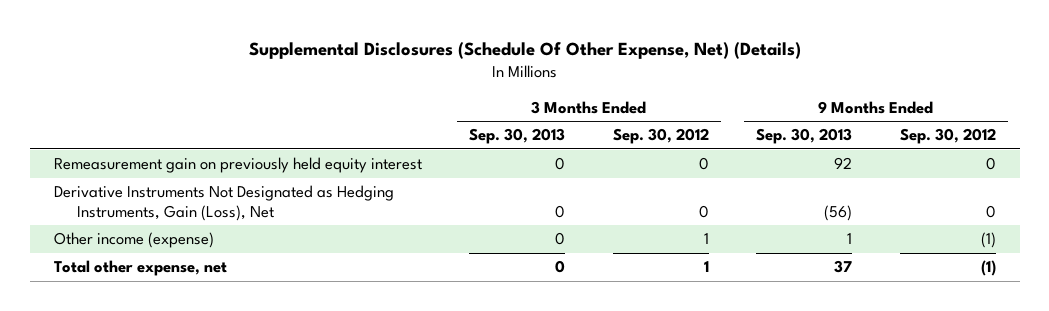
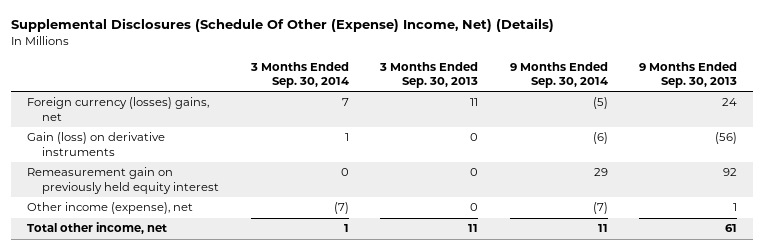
[248,42,801,60] Supplemental Disclosures (Schedule Of Other Expense, Net) (Details) -> [11,18,555,33] Supplemental Disclosures (Schedule Of Other (Expense) Income, Net) (Details)
[612,128,709,145] Sep. 30, 2012 -> none
[899,128,996,145] Sep. 30, 2012 -> none
none -> [249,61,349,89] 3 Months Ended Sep. 30, 2014
none -> [509,61,608,89] 9 Months Ended Sep. 30, 2014
none -> [27,97,210,121] Foreign currency (losses) gains, net
none -> [27,132,166,156] Gain (loss) on derivative instruments
[53,185,394,221] Derivative Instruments Not Designated as Hedging Instruments, Gain (Loss), Net -> none
[53,232,214,249] Other income (expense) -> [27,202,194,215] Other income (expense), net
[53,260,227,277] Total other expense, net -> [27,222,168,235] Total other income, net
[555,260,566,274] 0 -> [468,224,479,233] 11
[834,260,853,274] 37 -> [724,224,737,233] 61

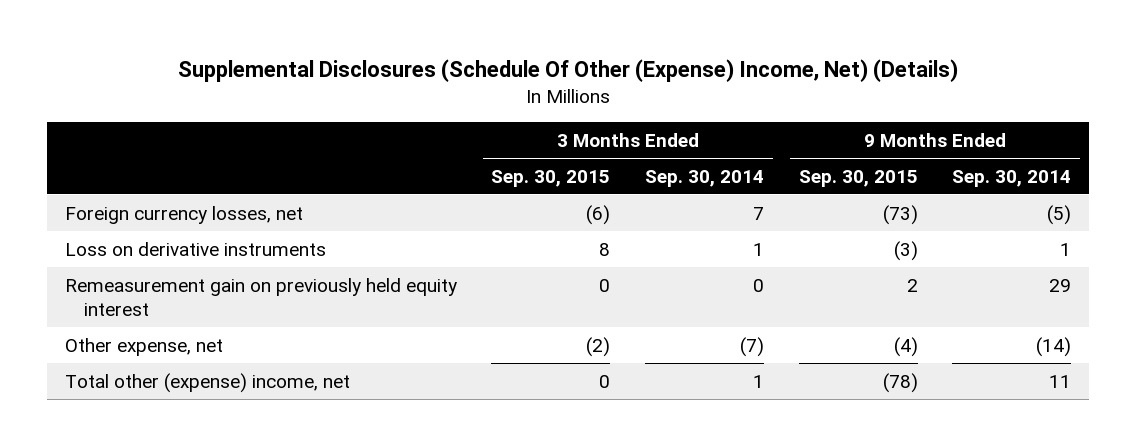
[379,61,479,89] 3 Months Ended Sep. 30, 2013 -> none
[638,61,737,89] 9 Months Ended Sep. 30, 2013 -> none
none -> [491,169,611,187] Sep. 30, 2015
none -> [798,169,918,187] Sep. 30, 2015
[27,97,210,121] Foreign currency (losses) gains, net -> [64,205,303,224] Foreign currency losses, net
[27,132,166,156] Gain (loss) on derivative instruments -> [64,241,326,256] Loss on derivative instruments
[592,132,608,145] (6) -> [1060,242,1072,256] 1
[27,202,194,215] Other income (expense), net -> [64,337,223,356] Other expense, net
[592,202,608,215] (7) -> [1036,336,1072,357] (14)
[27,222,168,235] Total other income, net -> [64,372,350,393] Total other (expense) income, net

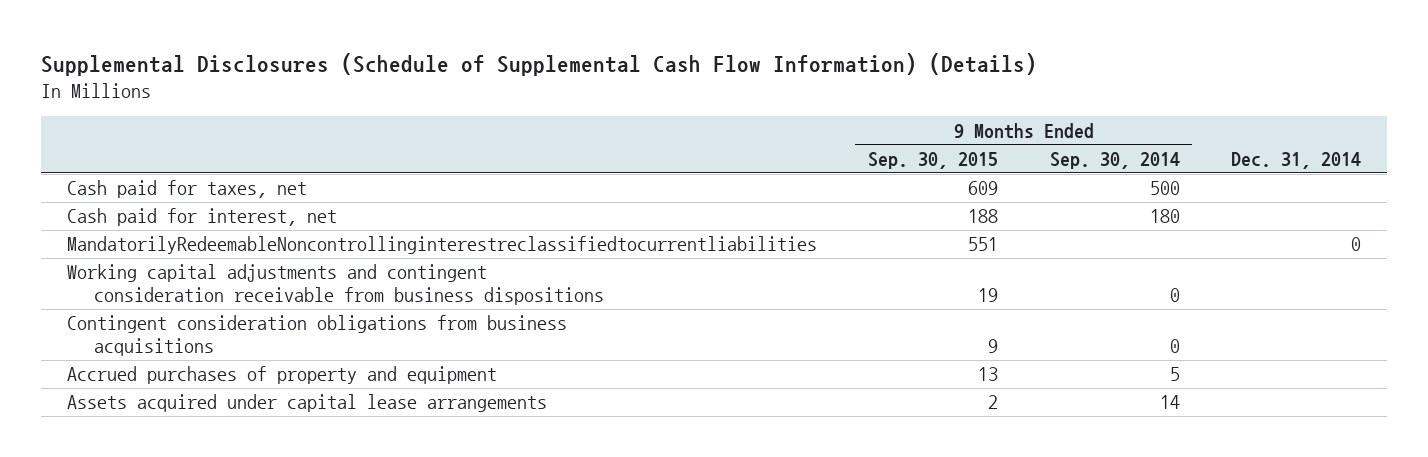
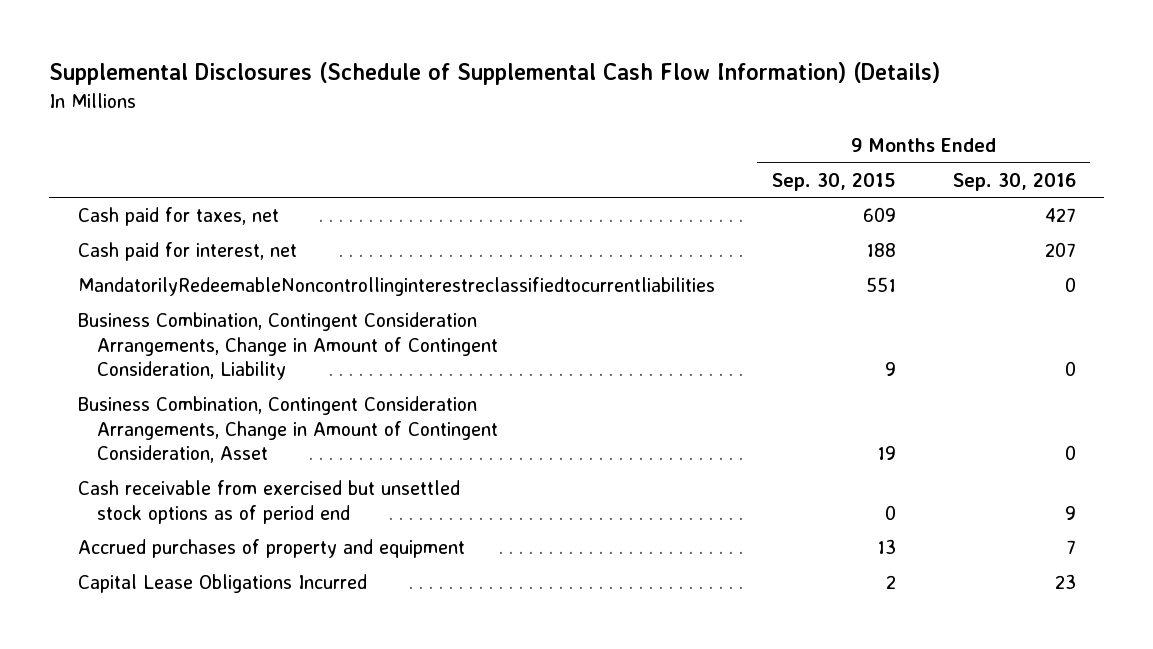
[1049,151,1180,169] Sep. 30, 2014 -> none
[1231,151,1362,169] Dec. 31, 2014 -> none
none -> [952,172,1076,191] Sep. 30, 2016
[66,264,605,306] Working capital adjustments and contingent consideration receivable from business dispositions -> none
[66,315,567,357] Contingent consideration obligations from business acquisitions -> none
none -> [77,312,499,381] Business Combination, Contingent Consideration Arrangements, Change in Amount of Contingent Consideration, Liability
none -> [77,396,499,464] Business Combination, Contingent Consideration Arrangements, Change in Amount of Contingent Consideration, Asset
none -> [77,480,460,524] Cash receivable from exercised but unsettled stock options as of period end
[66,394,547,413] Assets acquired under capital lease arrangements -> [77,574,367,594] Capital Lease Obligations Incurred

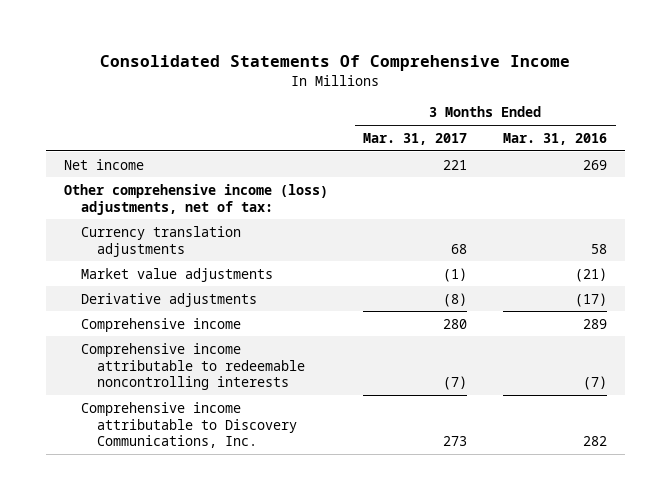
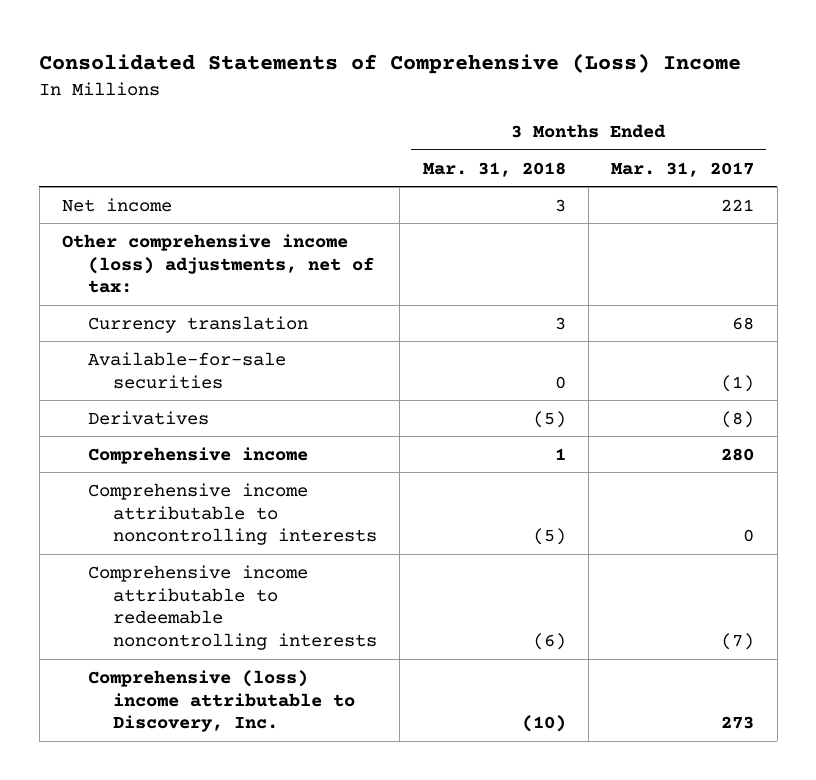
[100,55,571,72] Consolidated Statements Of Comprehensive Income -> [39,52,742,74] Consolidated Statements of Comprehensive (Loss) Income
[503,132,608,145] Mar. 31, 2016 -> none
none -> [422,161,566,177] Mar. 31, 2018
[80,225,241,257] Currency translation adjustments -> [87,315,308,333] Currency translation
[80,267,273,282] Market value adjustments -> [87,351,286,389] Available-for-sale securities
[80,292,257,307] Derivative adjustments -> [87,410,209,425] Derivatives
none -> [87,482,378,546] Comprehensive income attributable to noncontrolling interests
[80,401,298,449] Comprehensive income attributable to Discovery Communications, Inc. -> [87,669,356,733] Comprehensive (loss) income attributable to Discovery, Inc.

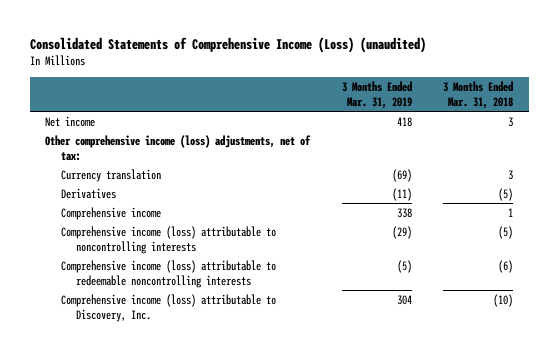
[39,52,742,74] Consolidated Statements of Comprehensive (Loss) Income -> [29,36,426,53] Consolidated Statements of Comprehensive Income (Loss) (unaudited)
[611,161,755,177] Mar. 31, 2017 -> none
none -> [341,80,412,109] 3 Months Ended Mar. 31, 2019
[87,351,286,389] Available-for-sale securities -> none
[87,482,378,546] Comprehensive income attributable to noncontrolling interests -> [60,225,276,254] Comprehensive income (loss) attributable to noncontrolling interests
[87,564,378,651] Comprehensive income attributable to redeemable noncontrolling interests -> [60,259,276,288] Comprehensive income (loss) attributable to redeemable noncontrolling interests
[87,669,356,733] Comprehensive (loss) income attributable to Discovery, Inc. -> [60,293,276,322] Comprehensive income (loss) attributable to Discovery, Inc.

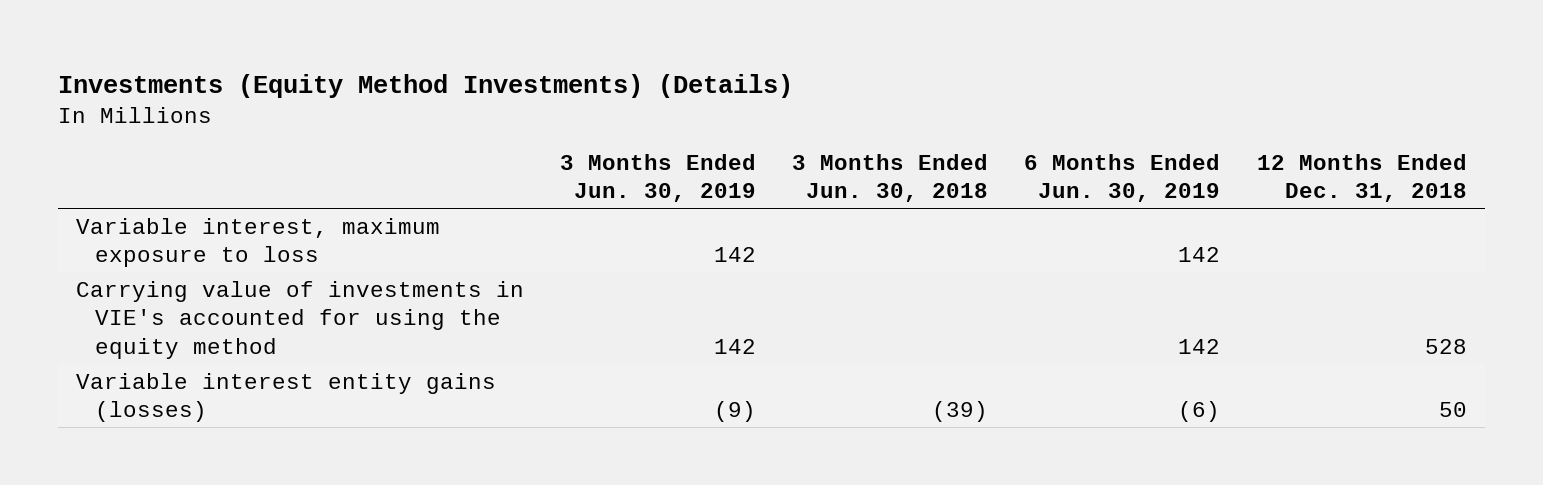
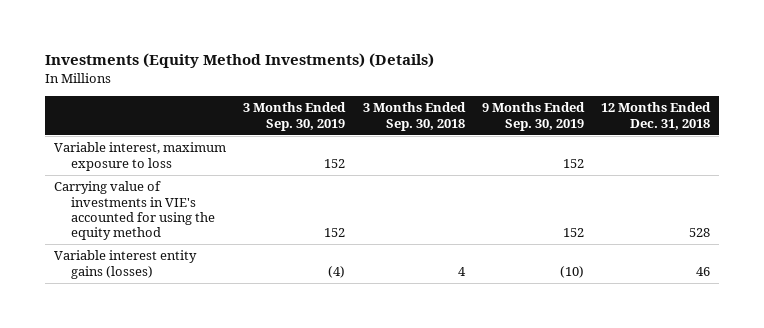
[560,153,757,203] 3 Months Ended Jun. 30, 2019 -> none
[792,153,989,203] 3 Months Ended Jun. 30, 2018 -> none
[1024,153,1221,203] 6 Months Ended Jun. 30, 2019 -> none
none -> [243,102,347,131] 3 Months Ended Sep. 30, 2019
none -> [362,102,466,131] 3 Months Ended Sep. 30, 2018
none -> [482,102,586,131] 9 Months Ended Sep. 30, 2019
[1438,402,1467,418] 50 -> [696,266,711,276] 46

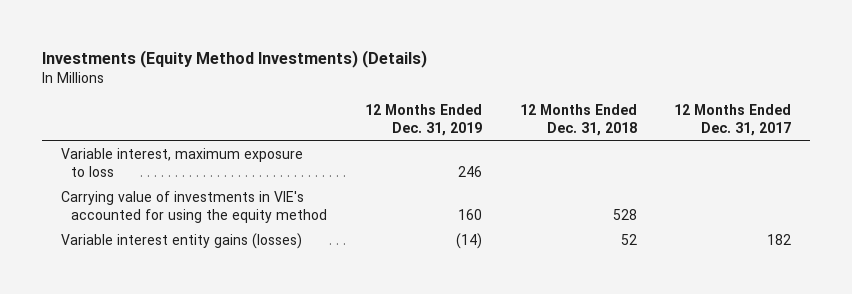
[243,102,347,131] 3 Months Ended Sep. 30, 2019 -> none
[362,102,466,131] 3 Months Ended Sep. 30, 2018 -> none
[482,102,586,131] 9 Months Ended Sep. 30, 2019 -> none
none -> [364,103,482,136] 12 Months Ended Dec. 31, 2019
none -> [674,103,792,136] 12 Months Ended Dec. 31, 2017
[696,266,711,276] 46 -> [620,233,637,245] 52

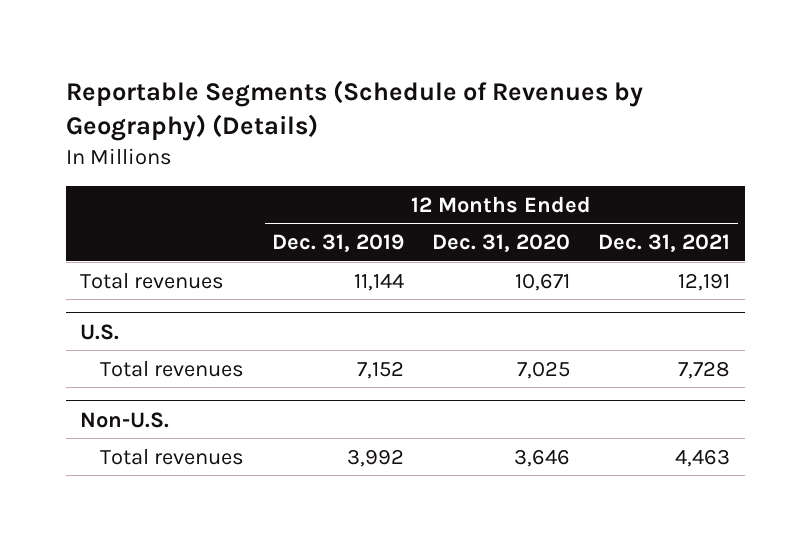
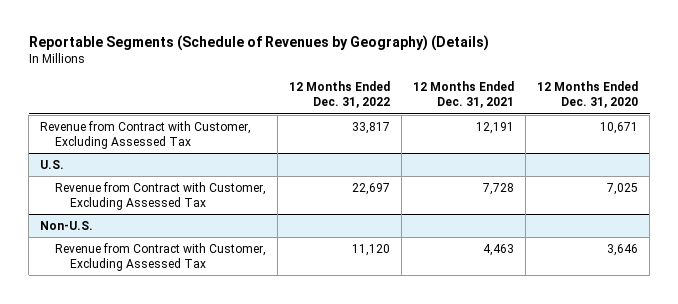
[272,234,405,253] Dec. 31, 2019 -> none
none -> [289,81,391,109] 12 Months Ended Dec. 31, 2022
[79,272,224,289] Total revenues -> [40,120,252,149] Revenue from Contract with Customer, Excluding Assessed Tax
[100,360,245,377] Total revenues -> [55,181,267,210] Revenue from Contract with Customer, Excluding Assessed Tax
[100,448,245,465] Total revenues -> [55,242,267,271] Revenue from Contract with Customer, Excluding Assessed Tax

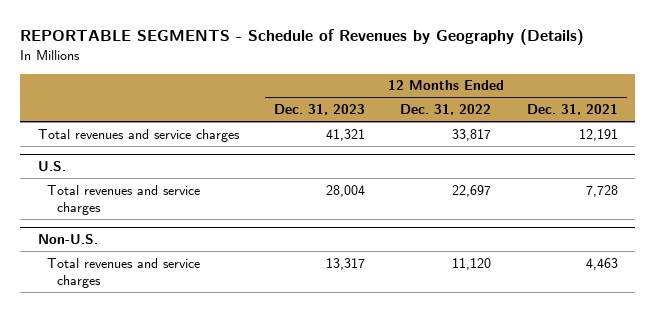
[28,35,489,52] Reportable Segments (Schedule of Revenues by Geography) (Details) -> [19,29,584,46] REPORTABLE SEGMENTS - Schedule of Revenues by Geography (Details)
[537,81,639,109] 12 Months Ended Dec. 31, 2020 -> none
none -> [273,104,365,116] Dec. 31, 2023
[40,120,252,149] Revenue from Contract with Customer, Excluding Assessed Tax -> [37,128,240,142] Total revenues and service charges
[55,181,267,210] Revenue from Contract with Customer, Excluding Assessed Tax -> [47,184,201,215] Total revenues and service charges
[55,242,267,271] Revenue from Contract with Customer, Excluding Assessed Tax -> [47,257,201,288] Total revenues and service charges

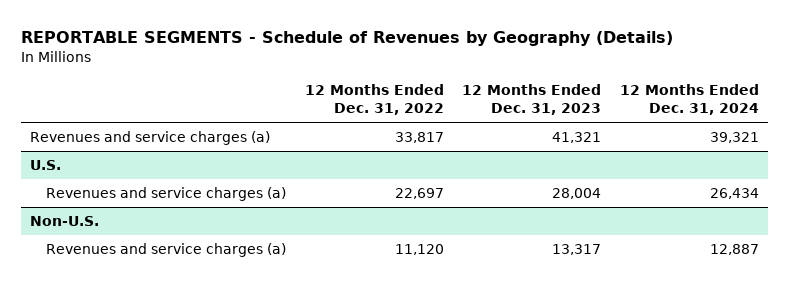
[526,104,618,116] Dec. 31, 2021 -> none
none -> [620,84,760,116] 12 Months Ended Dec. 31, 2024
[37,128,240,142] Total revenues and service charges -> [30,131,271,146] Revenues and service charges (a)
[47,184,201,215] Total revenues and service charges -> [45,187,286,202] Revenues and service charges (a)
[47,257,201,288] Total revenues and service charges -> [45,243,286,258] Revenues and service charges (a)

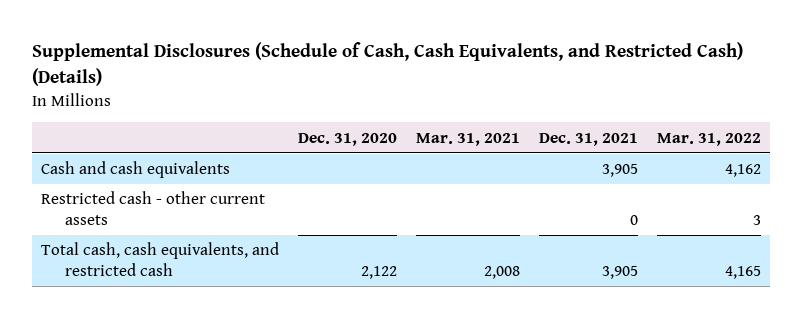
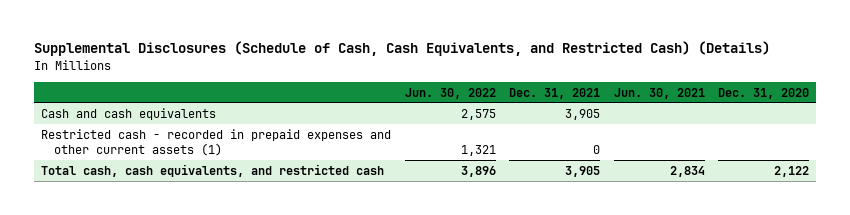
[415,132,520,146] Mar. 31, 2021 -> none
[656,132,761,146] Mar. 31, 2022 -> none
none -> [404,87,496,99] Jun. 30, 2022
none -> [613,87,705,99] Jun. 30, 2021
[40,191,265,225] Restricted cash - other current assets -> [41,128,392,156] Restricted cash - recorded in prepaid expenses and other current assets (1)

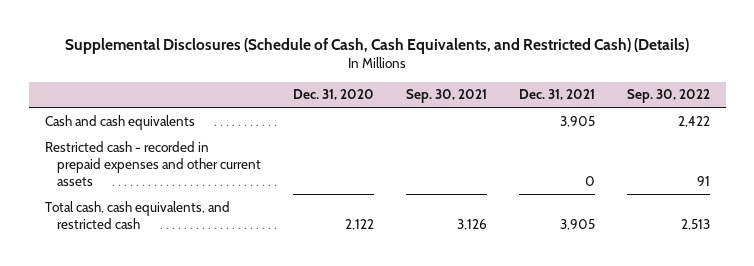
[404,87,496,99] Jun. 30, 2022 -> none
[613,87,705,99] Jun. 30, 2021 -> none
none -> [405,89,487,104] Sep. 30, 2021
none -> [626,89,710,104] Sep. 30, 2022
[41,128,392,156] Restricted cash - recorded in prepaid expenses and other current assets (1) -> [44,140,261,186] Restricted cash - recorded in prepaid expenses and other current assets

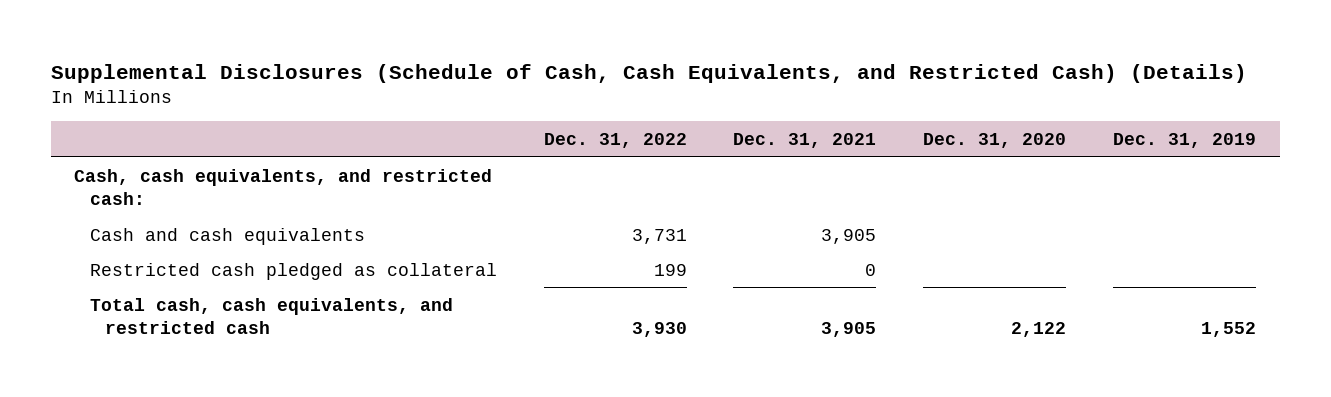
[405,89,487,104] Sep. 30, 2021 -> none
[626,89,710,104] Sep. 30, 2022 -> none
none -> [543,133,687,149] Dec. 31, 2022
none -> [1113,133,1257,149] Dec. 31, 2019
none -> [74,168,493,205] Cash, cash equivalents, and restricted cash:
[44,140,261,186] Restricted cash - recorded in prepaid expenses and other current assets -> [89,262,497,280] Restricted cash pledged as collateral

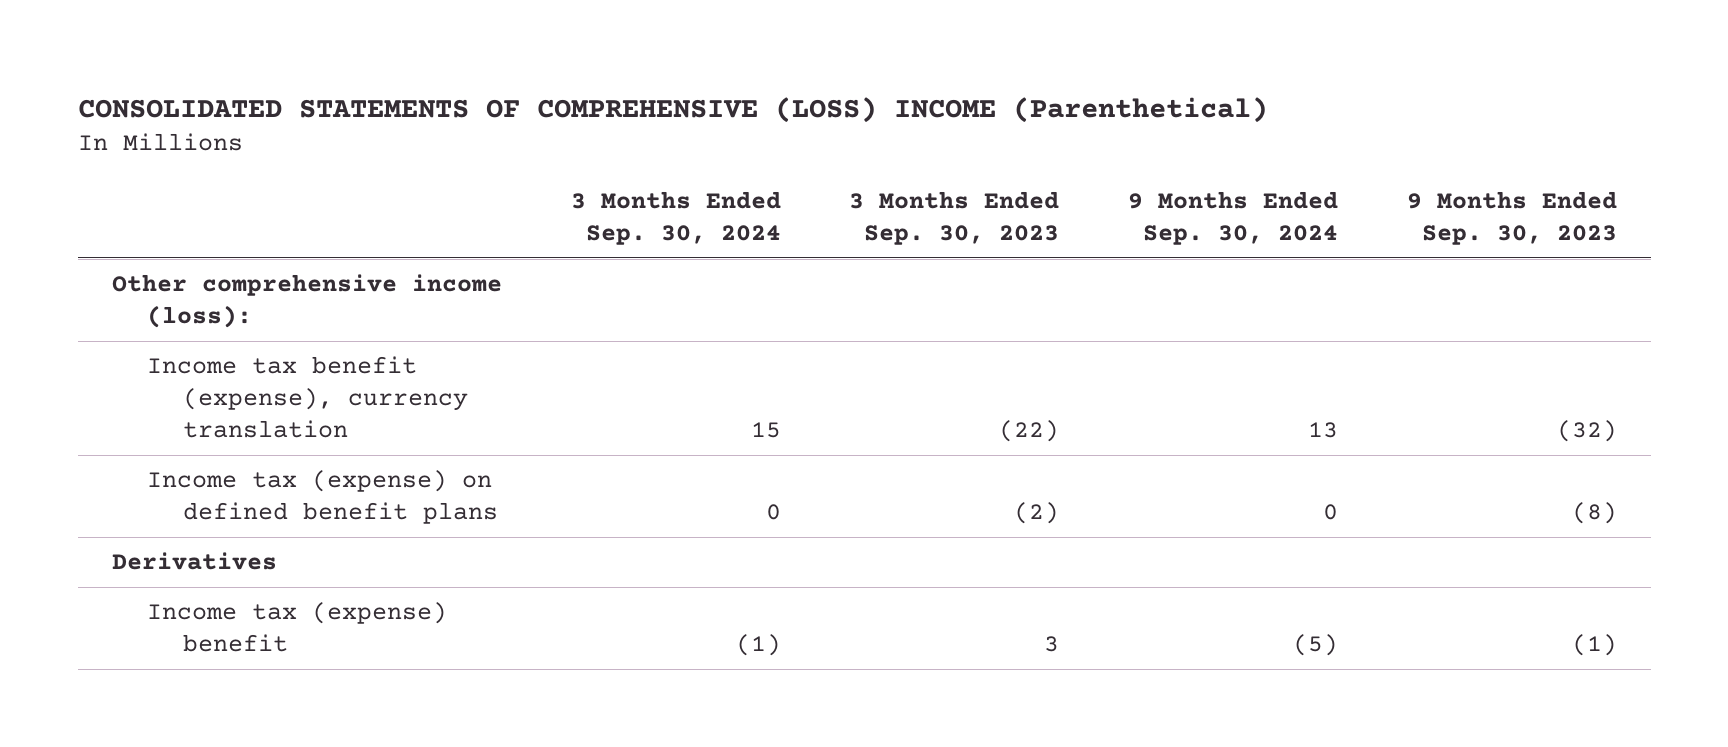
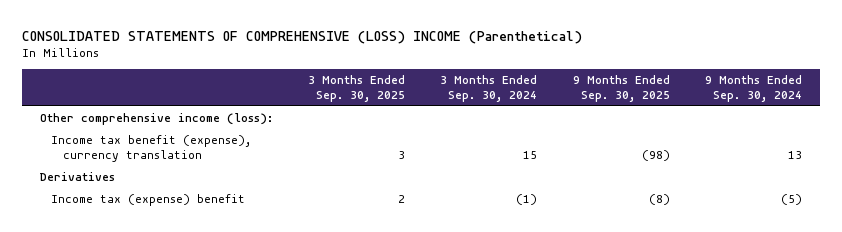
[849,190,1060,245] 3 Months Ended Sep. 30, 2023 -> none
[1406,190,1617,245] 9 Months Ended Sep. 30, 2023 -> none
none -> [308,75,406,102] 3 Months Ended Sep. 30, 2025
none -> [572,75,670,102] 9 Months Ended Sep. 30, 2025
[147,470,498,525] Income tax (expense) on defined benefit plans -> none

